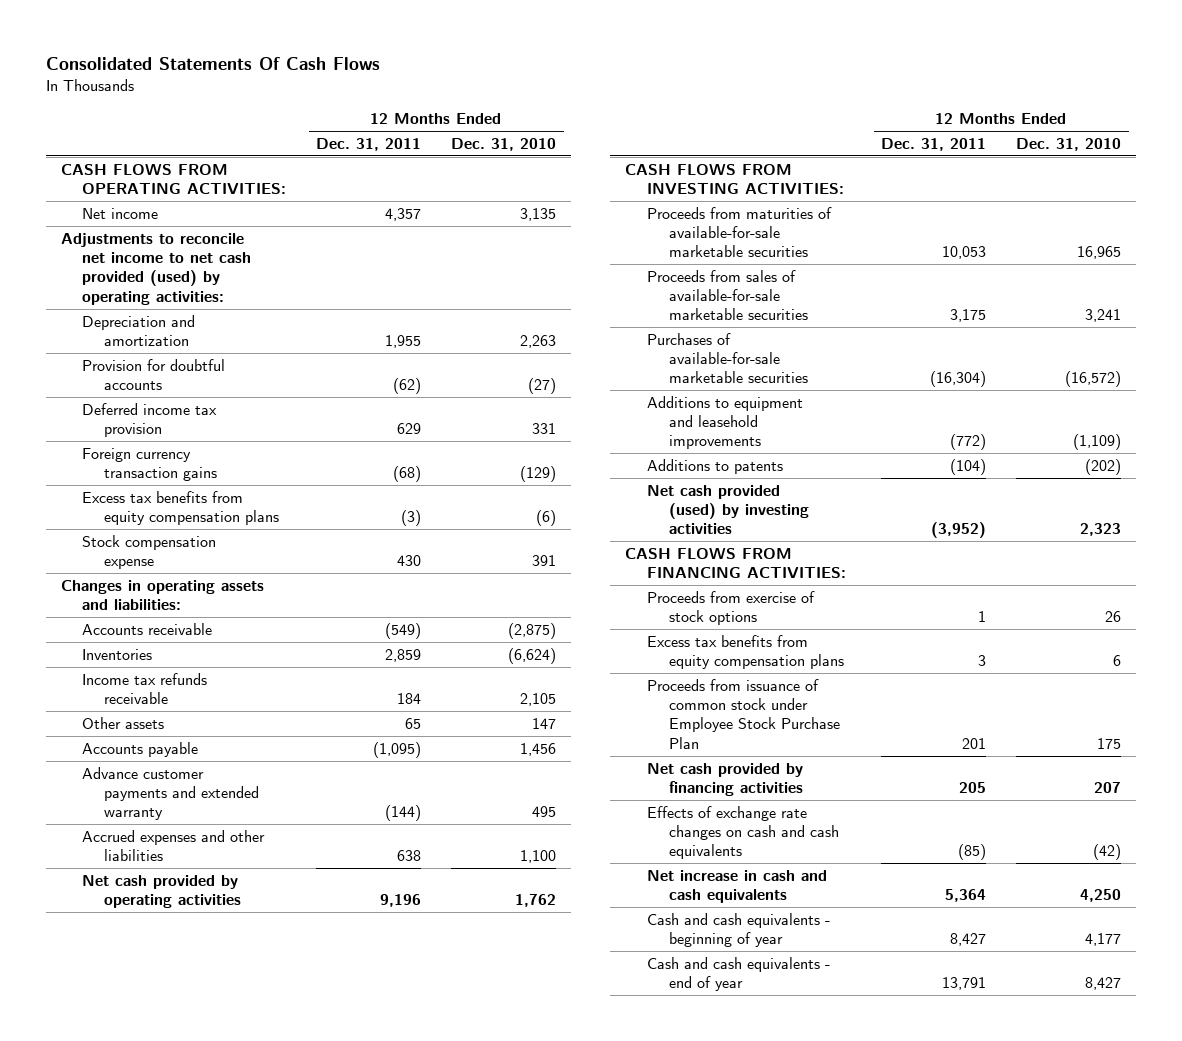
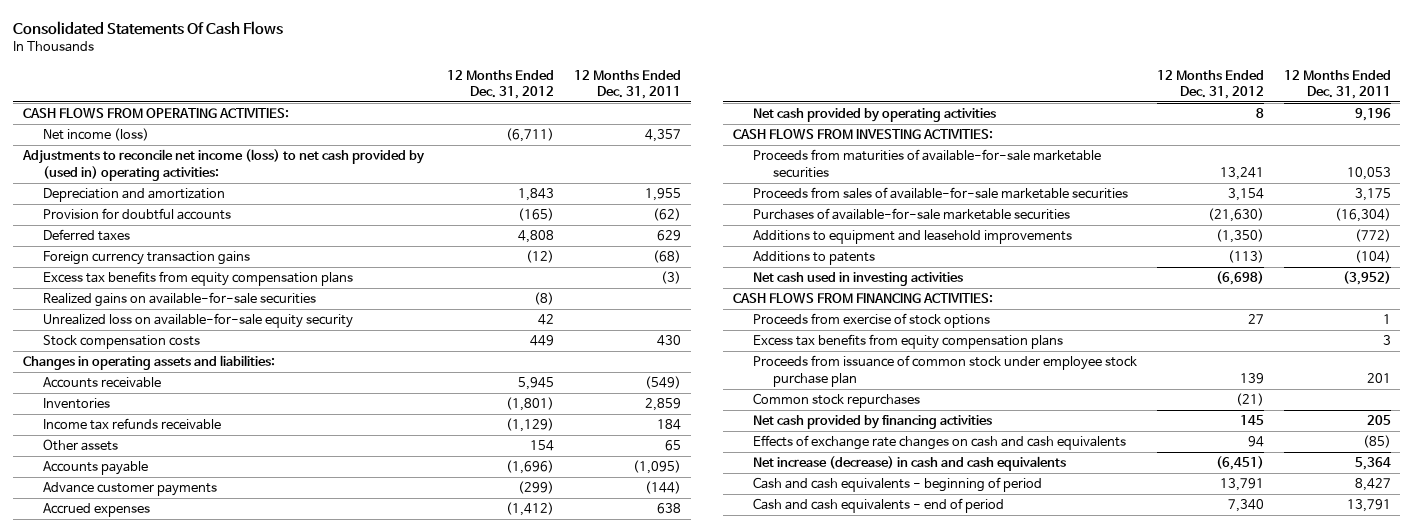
[451,137,557,151] Dec. 31, 2010 -> none
none -> [446,69,554,100] 12 Months Ended Dec. 31, 2012
[82,207,159,219] Net income -> [43,128,150,142] Net income (loss)
[60,232,252,305] Adjustments to reconcile net income to net cash provided (used) by operating activities: -> [22,149,426,181] Adjustments to reconcile net income (loss) to net cash provided by (used in) operating activities:
[82,402,218,438] Deferred income tax provision -> [43,229,131,242] Deferred taxes
none -> [43,292,317,308] Realized gains on available-for-sale securities
none -> [43,313,354,329] Unrealized loss on available-for-sale equity security
[82,534,217,570] Stock compensation expense -> [43,335,201,350] Stock compensation costs
[82,766,259,821] Advance customer payments and extended warranty -> [43,482,218,497] Advance customer payments
[82,829,266,862] Accrued expenses and other liabilities -> [43,503,151,518] Accrued expenses
[647,484,809,535] Net cash provided (used) by investing activities -> [753,272,964,287] Net cash used in investing activities
[647,678,840,749] Proceeds from issuance of common stock under Employee Stock Purchase Plan -> [753,355,1138,387] Proceeds from issuance of common stock under employee stock purchase plan
none -> [753,393,921,409] Common stock repurchases
[647,869,828,904] Net increase in cash and cash equivalents -> [753,456,1067,472] Net increase (decrease) in cash and cash equivalents
[647,912,831,948] Cash and cash equivalents - beginning of year -> [753,477,1043,493] Cash and cash equivalents - beginning of period
[647,956,831,992] Cash and cash equivalents - end of year -> [753,498,1005,514] Cash and cash equivalents - end of period

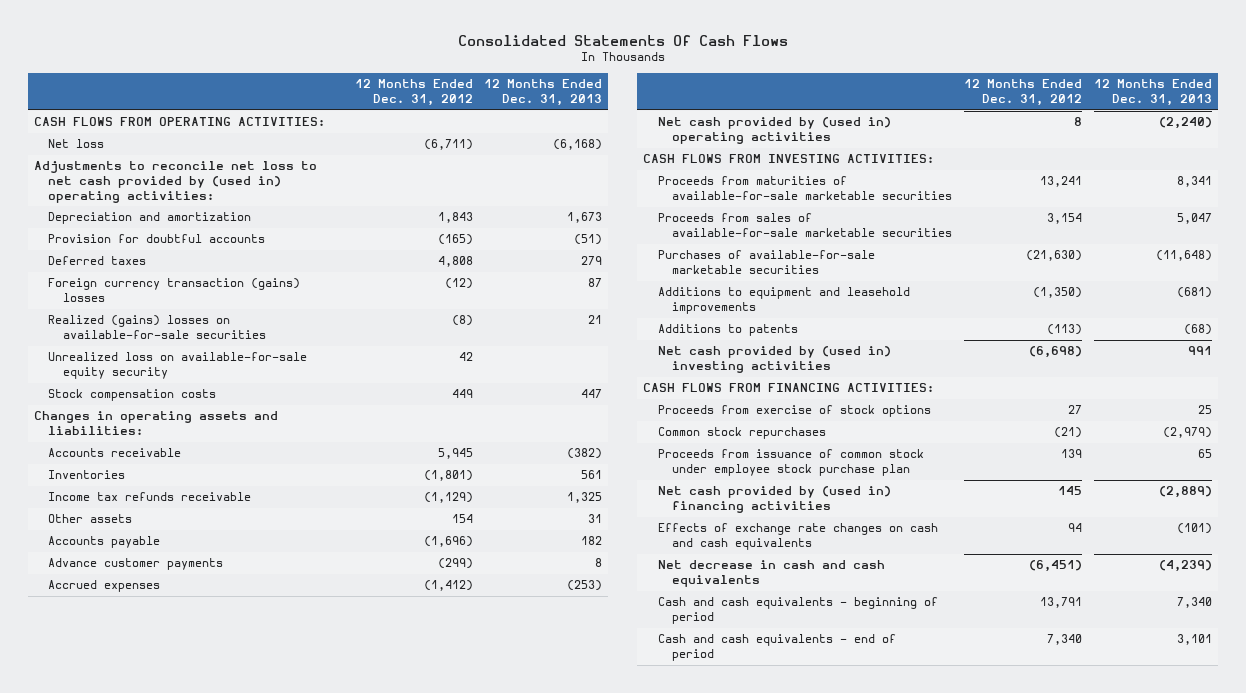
[573,69,681,100] 12 Months Ended Dec. 31, 2011 -> none
none -> [484,79,603,107] 12 Months Ended Dec. 31, 2013
[43,128,150,142] Net income (loss) -> [48,139,105,149] Net loss
[22,149,426,181] Adjustments to reconcile net income (loss) to net cash provided by (used in) operating activities: -> [33,161,317,203] Adjustments to reconcile net loss to net cash provided by (used in) operating activities:
[43,271,354,287] Excess tax benefits from equity compensation plans -> none
[43,251,251,266] Foreign currency transaction gains -> [48,278,301,303] Foreign currency transaction (gains) losses
[43,292,317,308] Realized gains on available-for-sale securities -> [48,315,266,340] Realized (gains) losses on available-for-sale securities
[753,108,997,123] Net cash provided by operating activities -> [657,117,891,145] Net cash provided by (used in) operating activities
[753,272,964,287] Net cash used in investing activities -> [657,346,891,374] Net cash provided by (used in) investing activities
[753,334,1064,350] Excess tax benefits from equity compensation plans -> none
[753,355,1138,387] Proceeds from issuance of common stock under employee stock purchase plan -> [657,449,924,477] Proceeds from issuance of common stock under employee stock purchase plan
[753,415,993,430] Net cash provided by financing activities -> [657,486,891,514] Net cash provided by (used in) financing activities
[753,456,1067,472] Net increase (decrease) in cash and cash equivalents -> [657,560,885,588] Net decrease in cash and cash equivalents

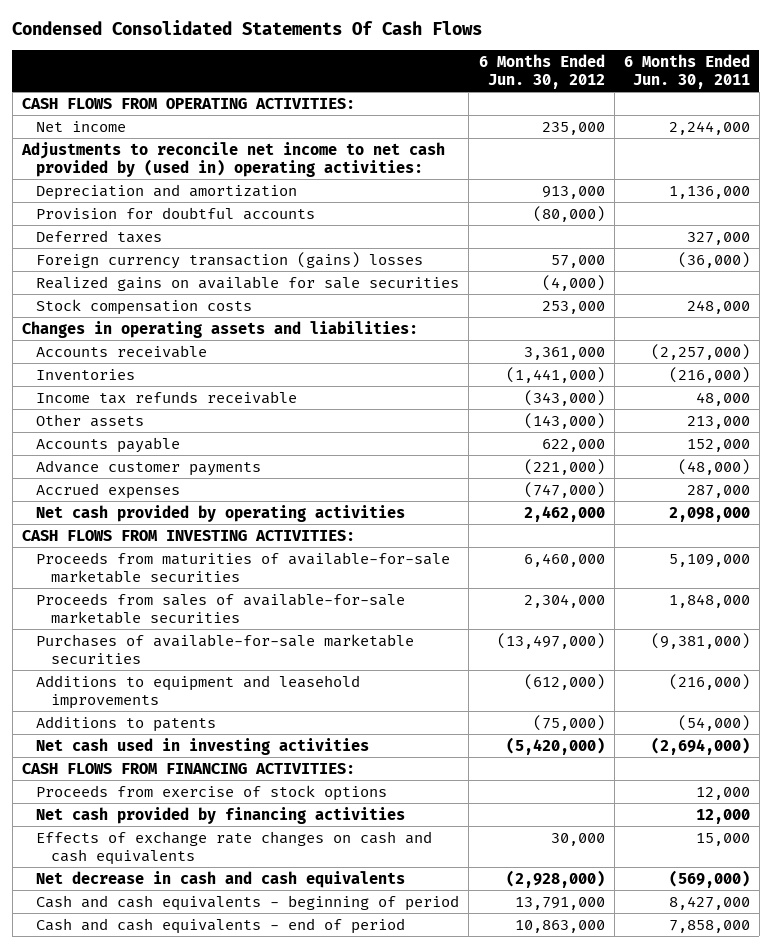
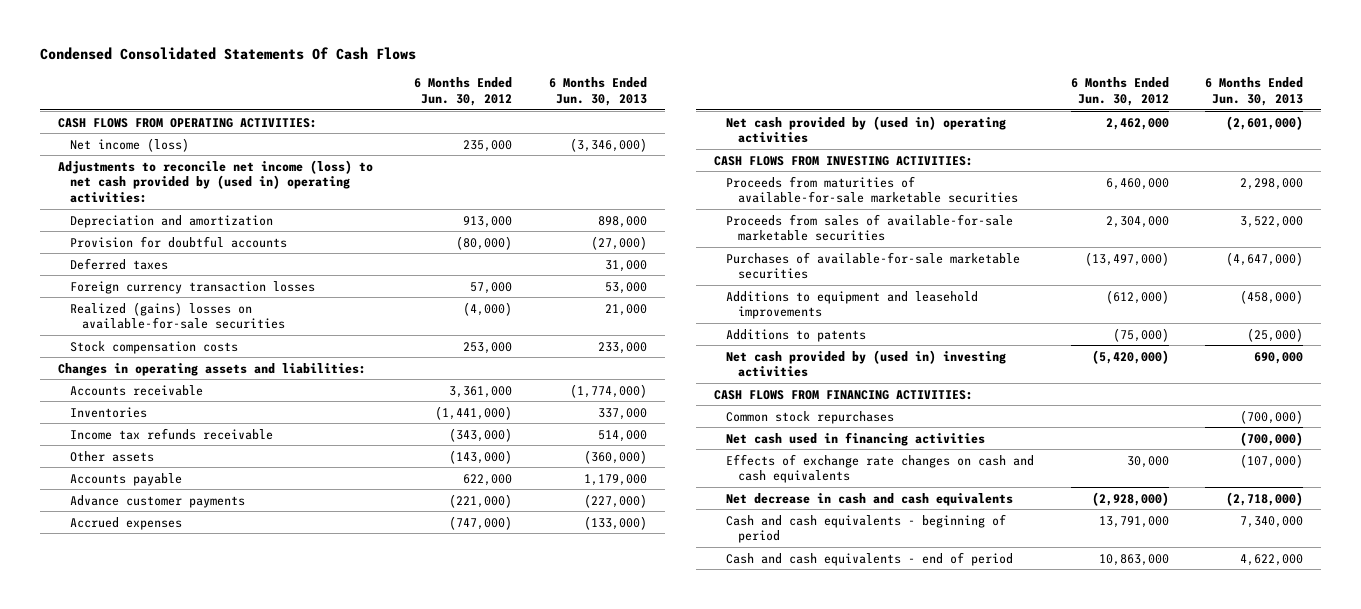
[623,53,750,89] 6 Months Ended Jun. 30, 2011 -> none
none -> [548,77,647,106] 6 Months Ended Jun. 30, 2013
[36,120,127,132] Net income -> [70,137,190,152] Net income (loss)
[20,141,445,177] Adjustments to reconcile net income to net cash provided by (used in) operating activities: -> [58,159,374,203] Adjustments to reconcile net income (loss) to net cash provided by (used in) operating activities:
[36,251,424,269] Foreign currency transaction (gains) losses -> [70,280,316,294] Foreign currency transaction losses
[36,275,460,291] Realized gains on available for sale securities -> [70,301,286,330] Realized (gains) losses on available-for-sale securities
[36,504,406,522] Net cash provided by operating activities -> [726,115,1007,144] Net cash provided by (used in) operating activities
[36,737,370,755] Net cash used in investing activities -> [726,349,1007,378] Net cash provided by (used in) investing activities
[36,784,388,801] Proceeds from exercise of stock options -> none
none -> [726,410,895,424] Common stock repurchases
[36,806,406,824] Net cash provided by financing activities -> [726,431,986,446] Net cash used in financing activities

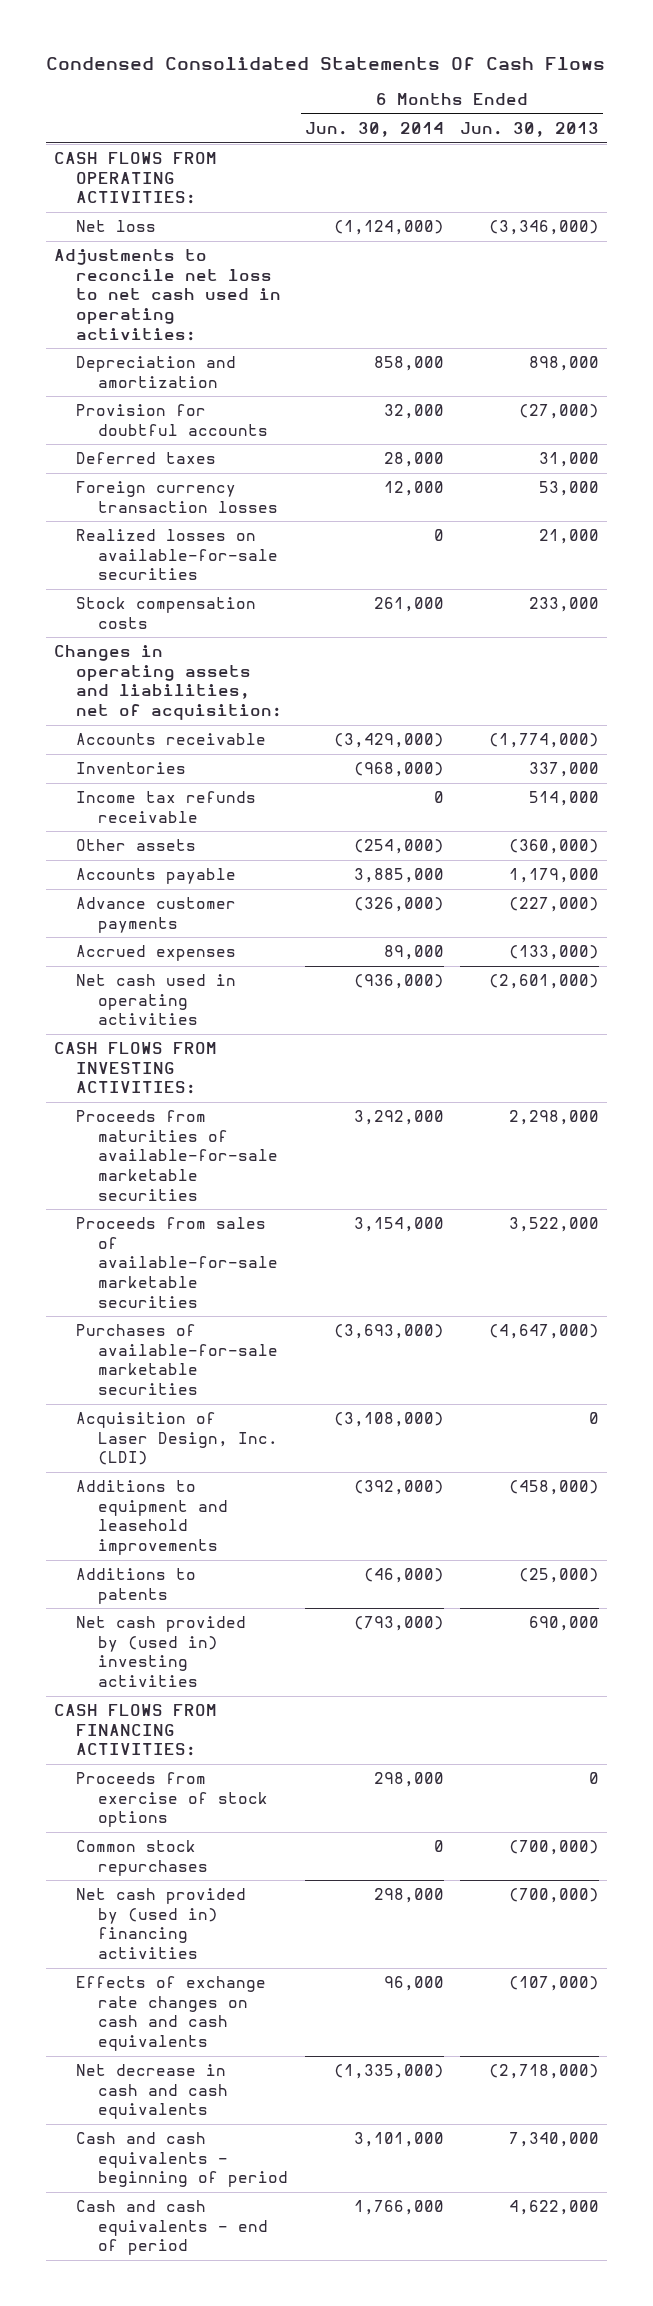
[414,77,513,106] 6 Months Ended Jun. 30, 2012 -> none
none -> [304,122,444,138] Jun. 30, 2014
[70,137,190,152] Net income (loss) -> [76,220,157,233] Net loss
[58,159,374,203] Adjustments to reconcile net income (loss) to net cash provided by (used in) operating activities: -> [54,249,282,341] Adjustments to reconcile net loss to net cash used in operating activities:
[70,301,286,330] Realized (gains) losses on available-for-sale securities -> [76,529,279,581] Realized losses on available-for-sale securities
[58,362,367,376] Changes in operating assets and liabilities: -> [54,645,283,720] Changes in operating assets and liabilities, net of acquisition:
[726,115,1007,144] Net cash provided by (used in) operating activities -> [76,974,237,1026] Net cash used in operating activities
none -> [76,1412,279,1466] Acquisition of Laser Design, Inc. (LDI)
none -> [76,1772,269,1828] Proceeds from exercise of stock options
[726,431,986,446] Net cash used in financing activities -> [76,1888,247,1959] Net cash provided by (used in) financing activities

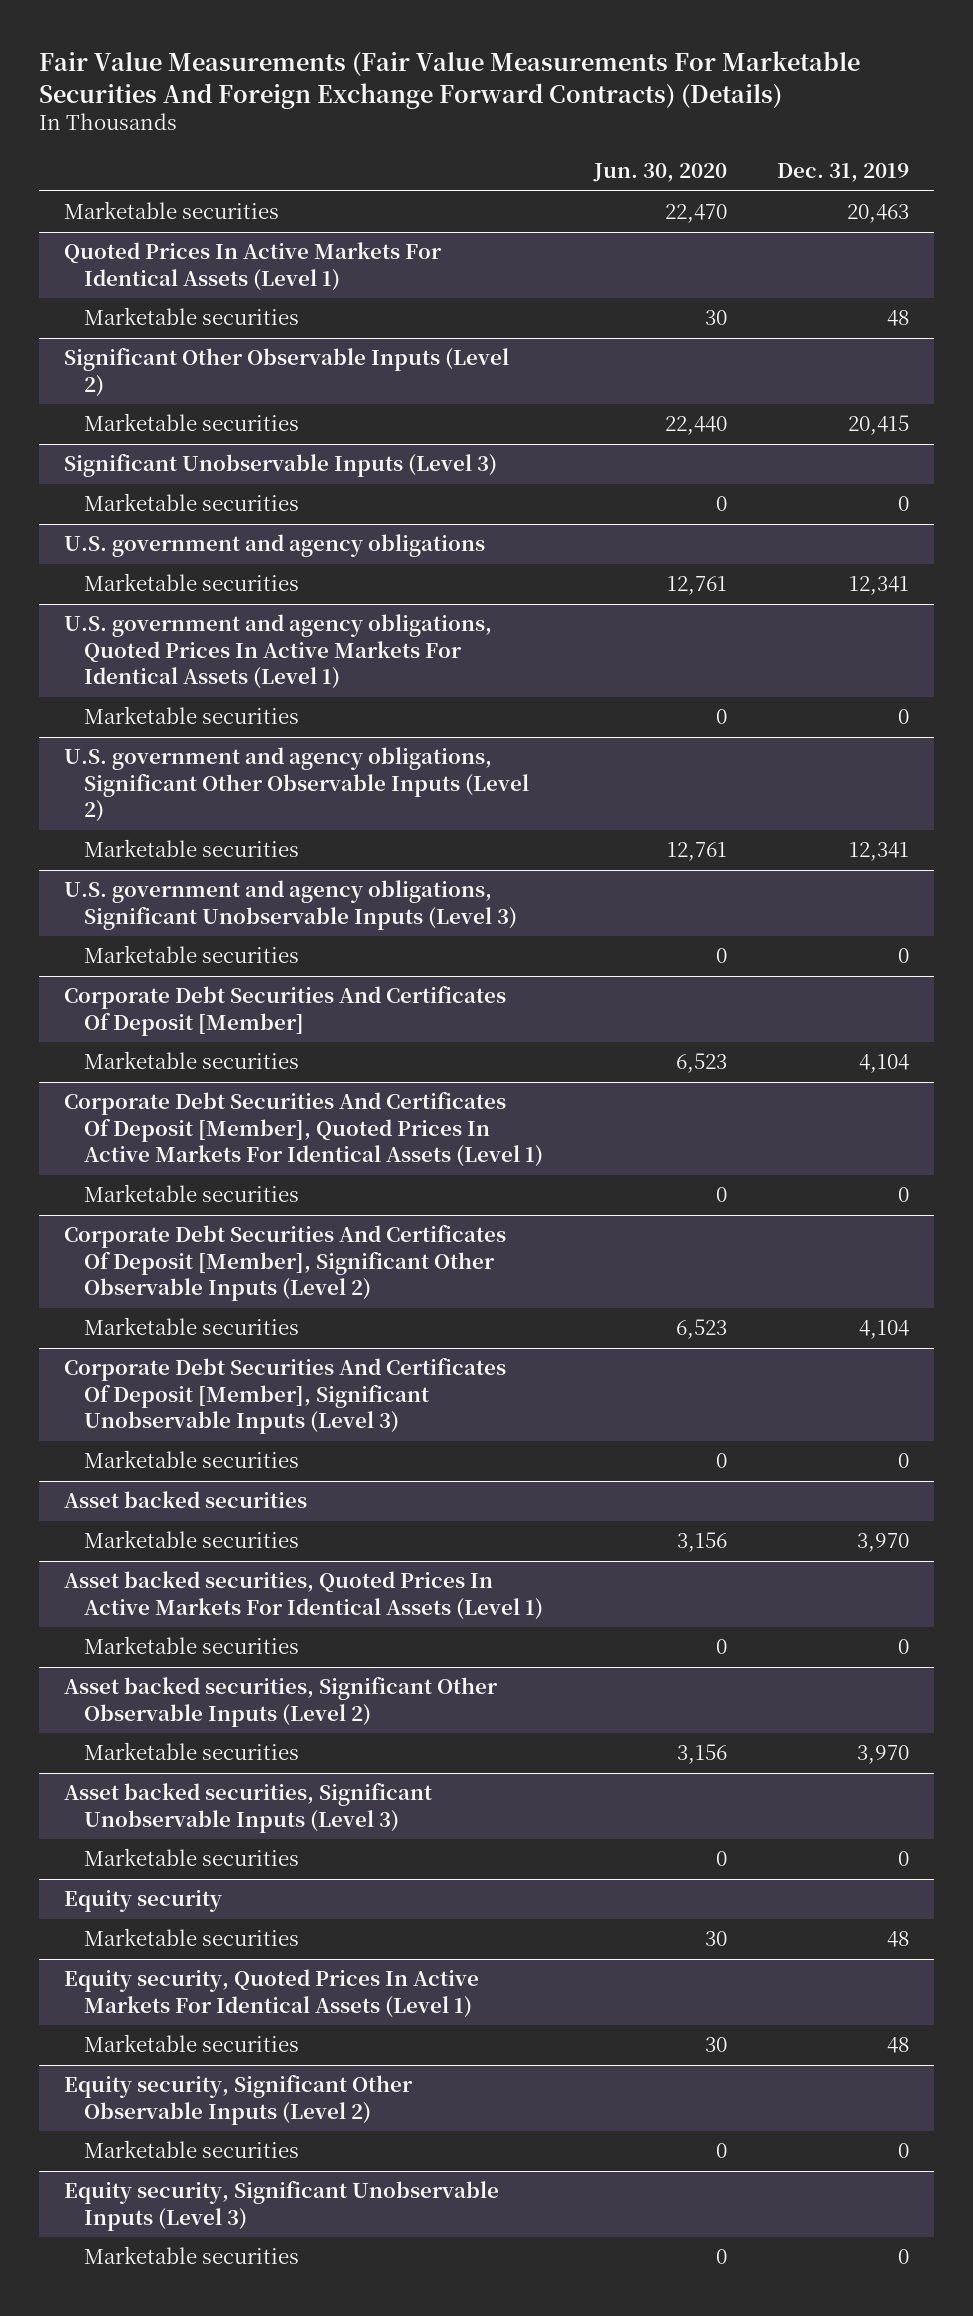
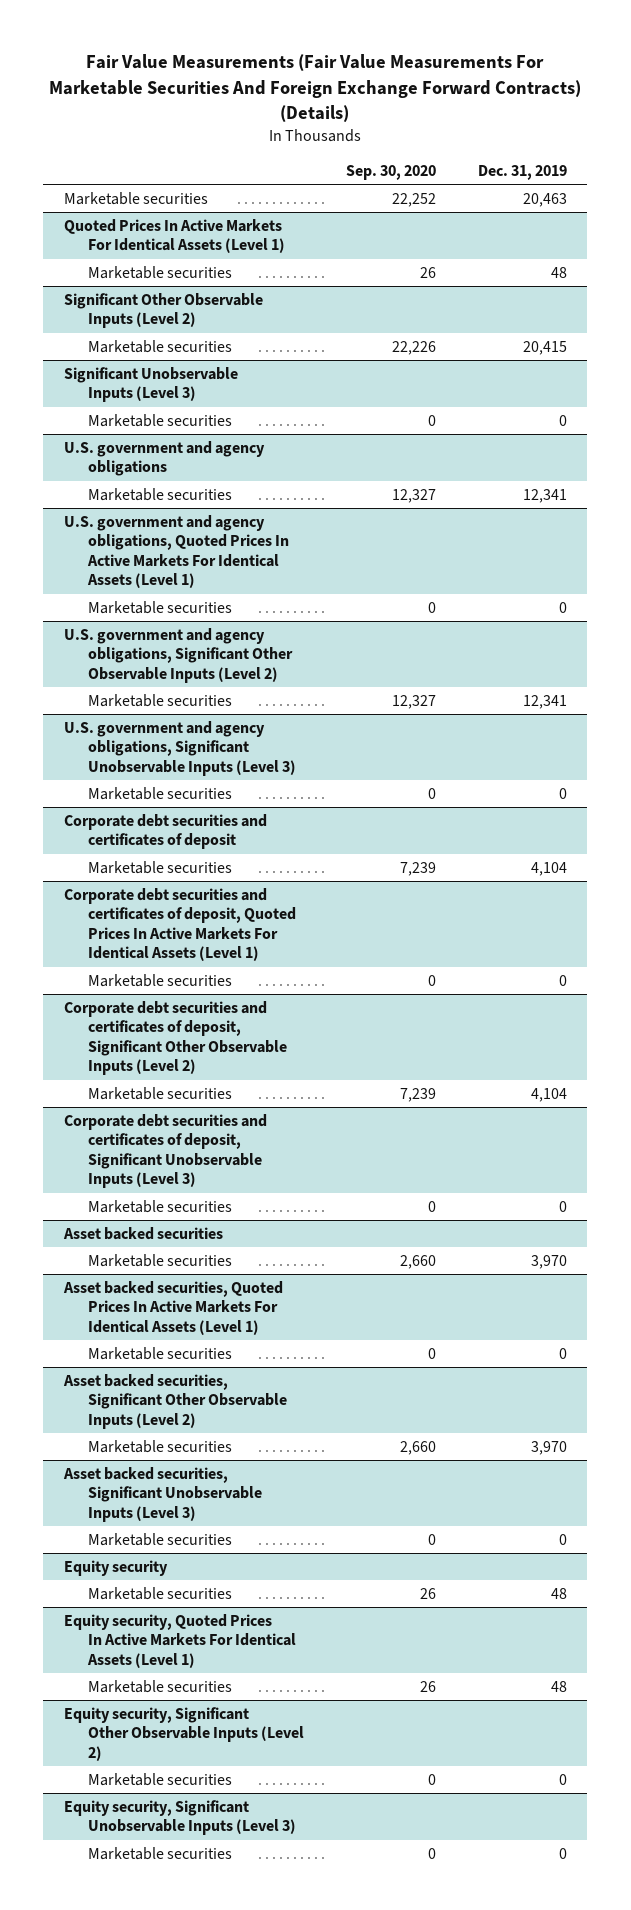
[592,163,727,183] Jun. 30, 2020 -> none
none -> [345,164,436,180] Sep. 30, 2020
[64,986,507,1036] Corporate Debt Securities And Certificates Of Deposit [Member] -> [64,814,268,850] Corporate debt securities and certificates of deposit
[64,1092,544,1168] Corporate Debt Securities And Certificates Of Deposit [Member], Quoted Prices In Active Markets For Identical Assets (Level 1) -> [64,888,296,962] Corporate debt securities and certificates of deposit, Quoted Prices In Active Markets For Identical Assets (Level 1)
[64,1225,507,1302] Corporate Debt Securities And Certificates Of Deposit [Member], Significant Other Observable Inputs (Level 2) -> [64,1001,287,1076] Corporate debt securities and certificates of deposit, Significant Other Observable Inputs (Level 2)
[64,1358,507,1435] Corporate Debt Securities And Certificates Of Deposit [Member], Significant Unobservable Inputs (Level 3) -> [64,1114,268,1189] Corporate debt securities and certificates of deposit, Significant Unobservable Inputs (Level 3)

